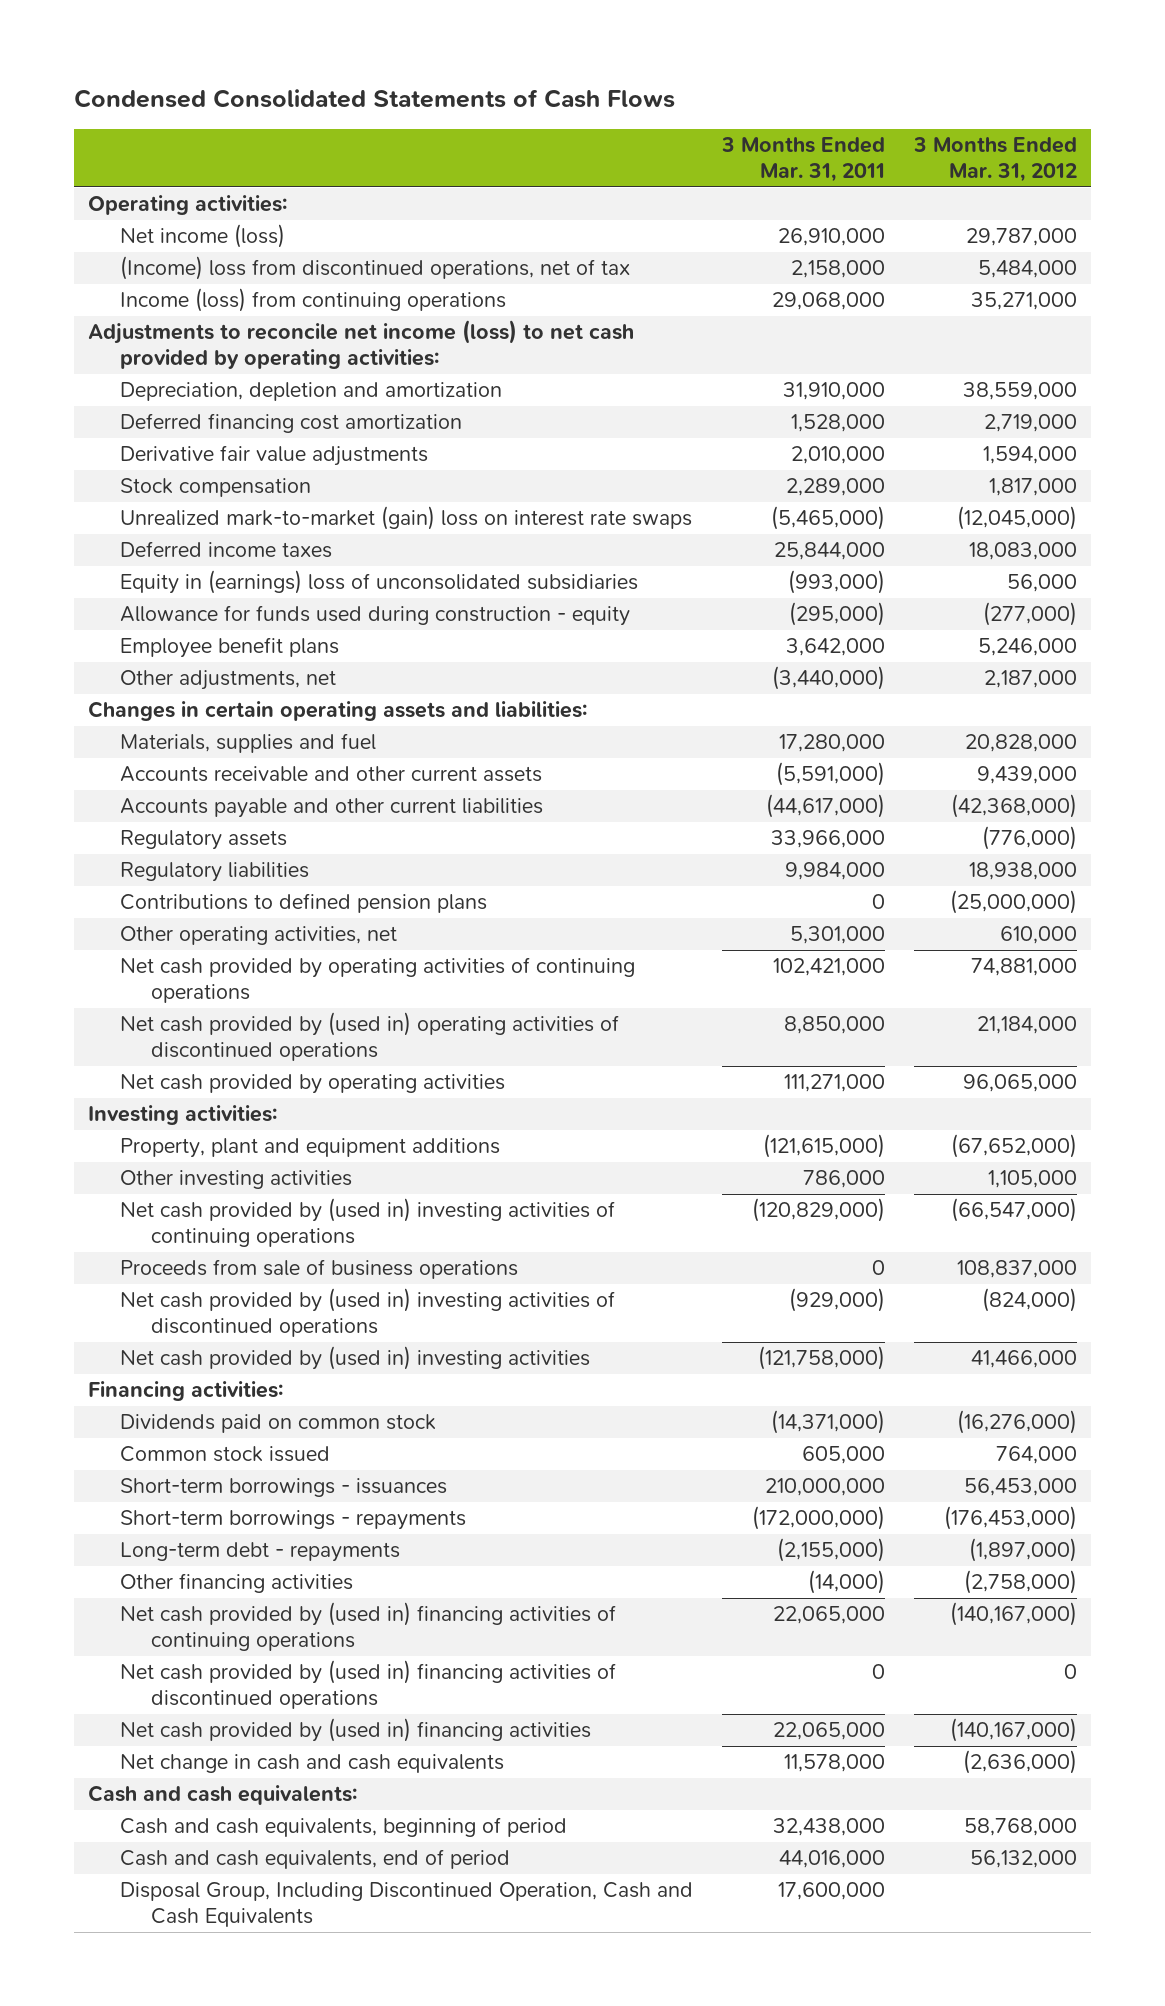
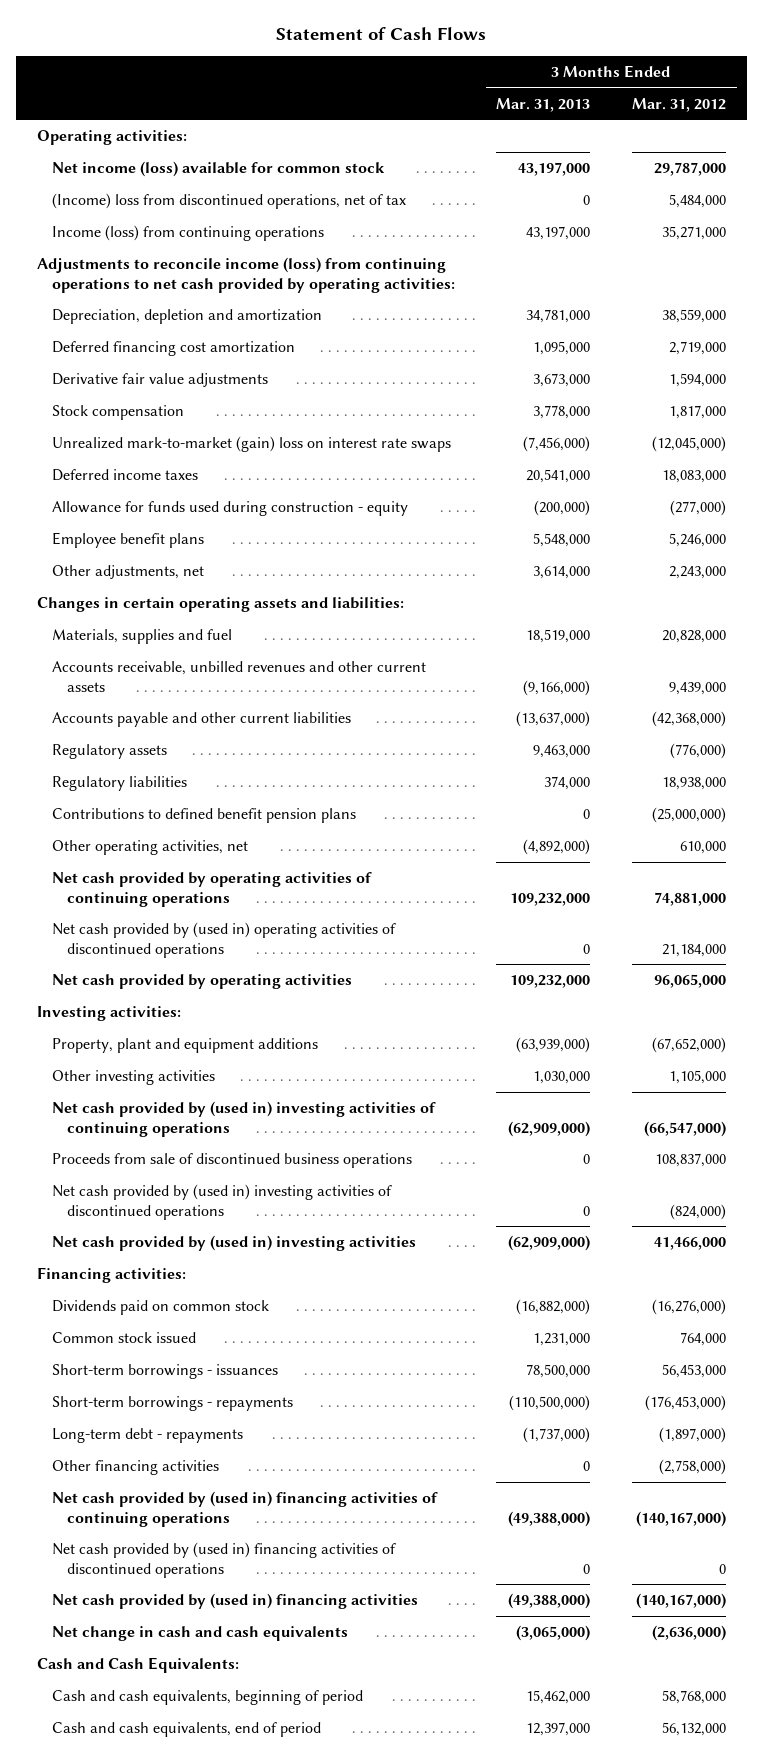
[73,89,675,109] Condensed Consolidated Statements of Cash Flows -> [276,27,487,41] Statement of Cash Flows
[720,137,885,182] 3 Months Ended Mar. 31, 2011 -> none
none -> [496,97,591,112] Mar. 31, 2013
[119,224,285,249] Net income (loss) -> [51,160,385,177] Net income (loss) available for common stock
[88,320,635,370] Adjustments to reconcile net income (loss) to net cash provided by operating activities: -> [36,256,455,293] Adjustments to reconcile income (loss) from continuing operations to net cash provided by operating activities:
[119,570,638,595] Equity in (earnings) loss of unconsolidated subsidiaries -> none
[983,670,1077,689] 2,187,000 -> [669,565,727,579] 2,243,000
[119,766,542,783] Accounts receivable and other current assets -> [51,660,426,692] Accounts receivable, unbilled revenues and other current assets
[119,893,487,914] Contributions to defined pension plans -> [51,807,356,823] Contributions to defined benefit pension plans
[119,1259,518,1280] Proceeds from sale of business operations -> [51,1152,412,1168] Proceeds from sale of discontinued business operations
[88,1785,358,1806] Cash and cash equivalents: -> [36,1656,239,1673] Cash and Cash Equivalents:
[119,1882,693,1928] Disposal Group, Including Discontinued Operation, Cash and Cash Equivalents -> none

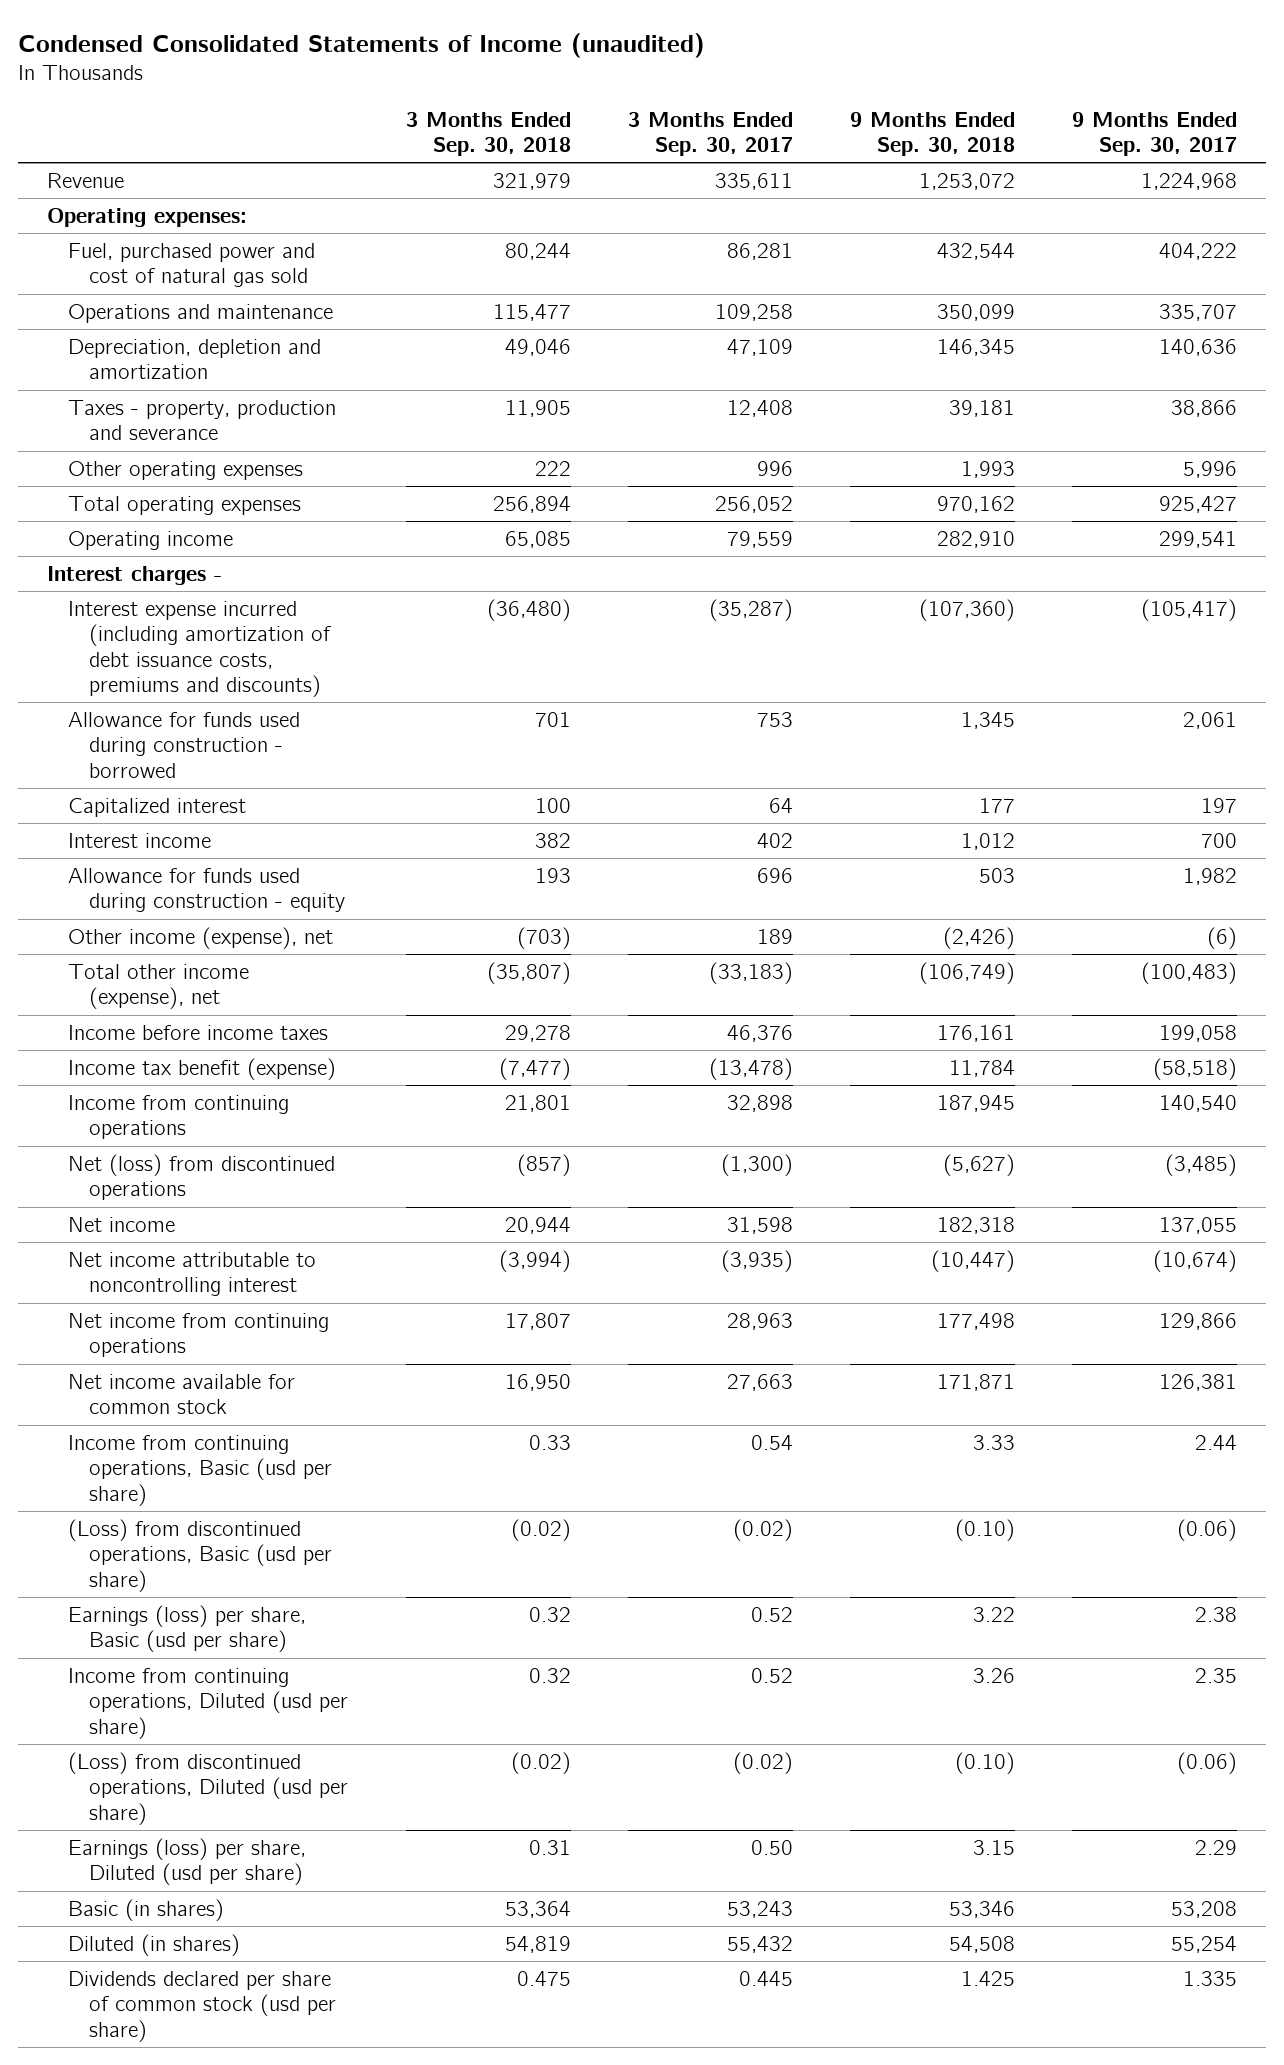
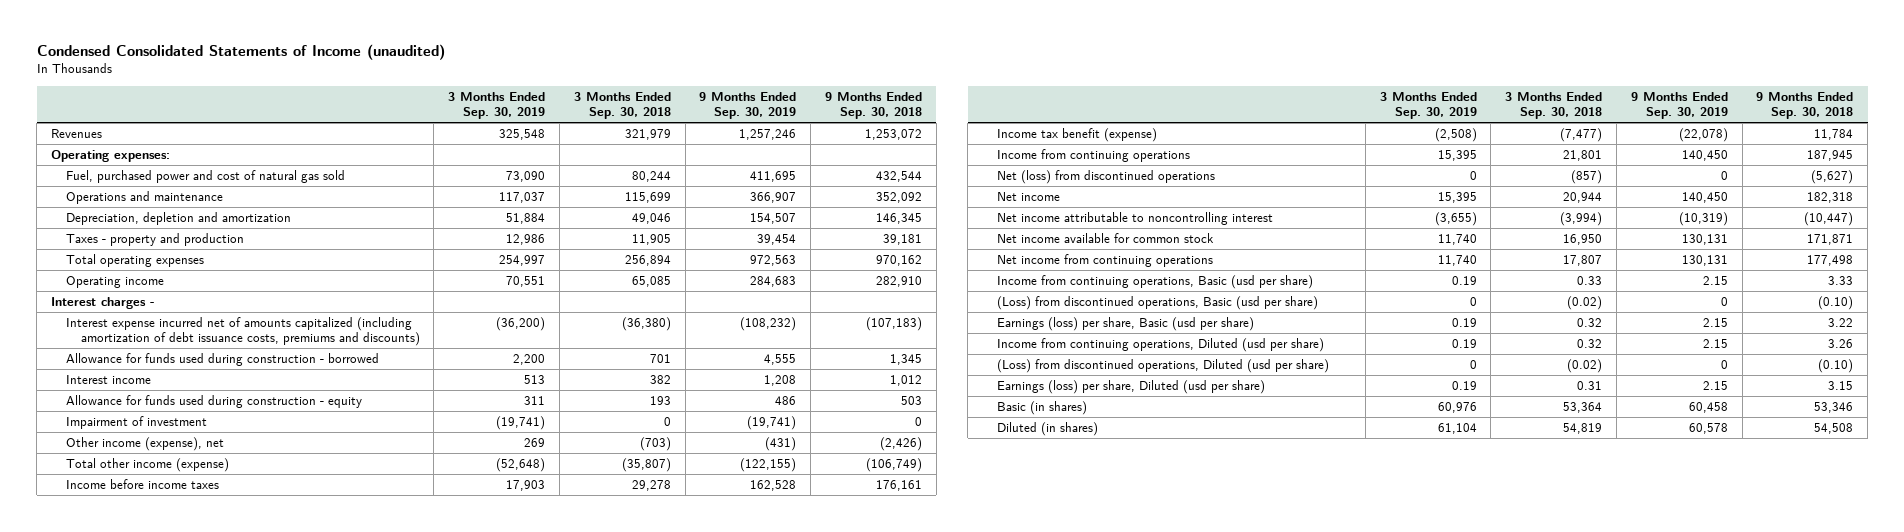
[627,111,793,156] 3 Months Ended Sep. 30, 2017 -> none
[1072,111,1238,156] 9 Months Ended Sep. 30, 2017 -> none
none -> [448,92,546,119] 3 Months Ended Sep. 30, 2019
none -> [699,92,797,119] 9 Months Ended Sep. 30, 2019
[47,173,125,189] Revenue -> [50,129,102,139] Revenues
[492,304,571,322] 115,477 -> [624,192,671,204] 115,699
[937,304,1016,322] 350,099 -> [876,192,923,204] 352,092
[68,461,304,481] Other operating expenses -> none
[68,400,337,441] Taxes - property, production and severance -> [65,233,244,247] Taxes - property and production
[68,601,332,697] Interest expense incurred (including amortization of debt issuance costs, premiums and discounts) -> [65,317,420,346] Interest expense incurred net of amounts capitalized (including amortization of debt issuance costs, premiums and discounts)
[486,599,571,622] (36,480) -> [621,317,671,332] (36,380)
[919,599,1016,622] (107,360) -> [866,317,923,332] (107,183)
[68,798,247,818] Capitalized interest -> none
none -> [65,416,207,430] Impairment of investment
[68,964,250,1010] Total other income (expense), net -> [65,458,229,473] Total other income (expense)
[68,1313,330,1358] Net income from continuing operations -> [997,254,1214,268] Net income from continuing operations
[68,1971,337,2042] Dividends declared per share of common stock (usd per share) -> none

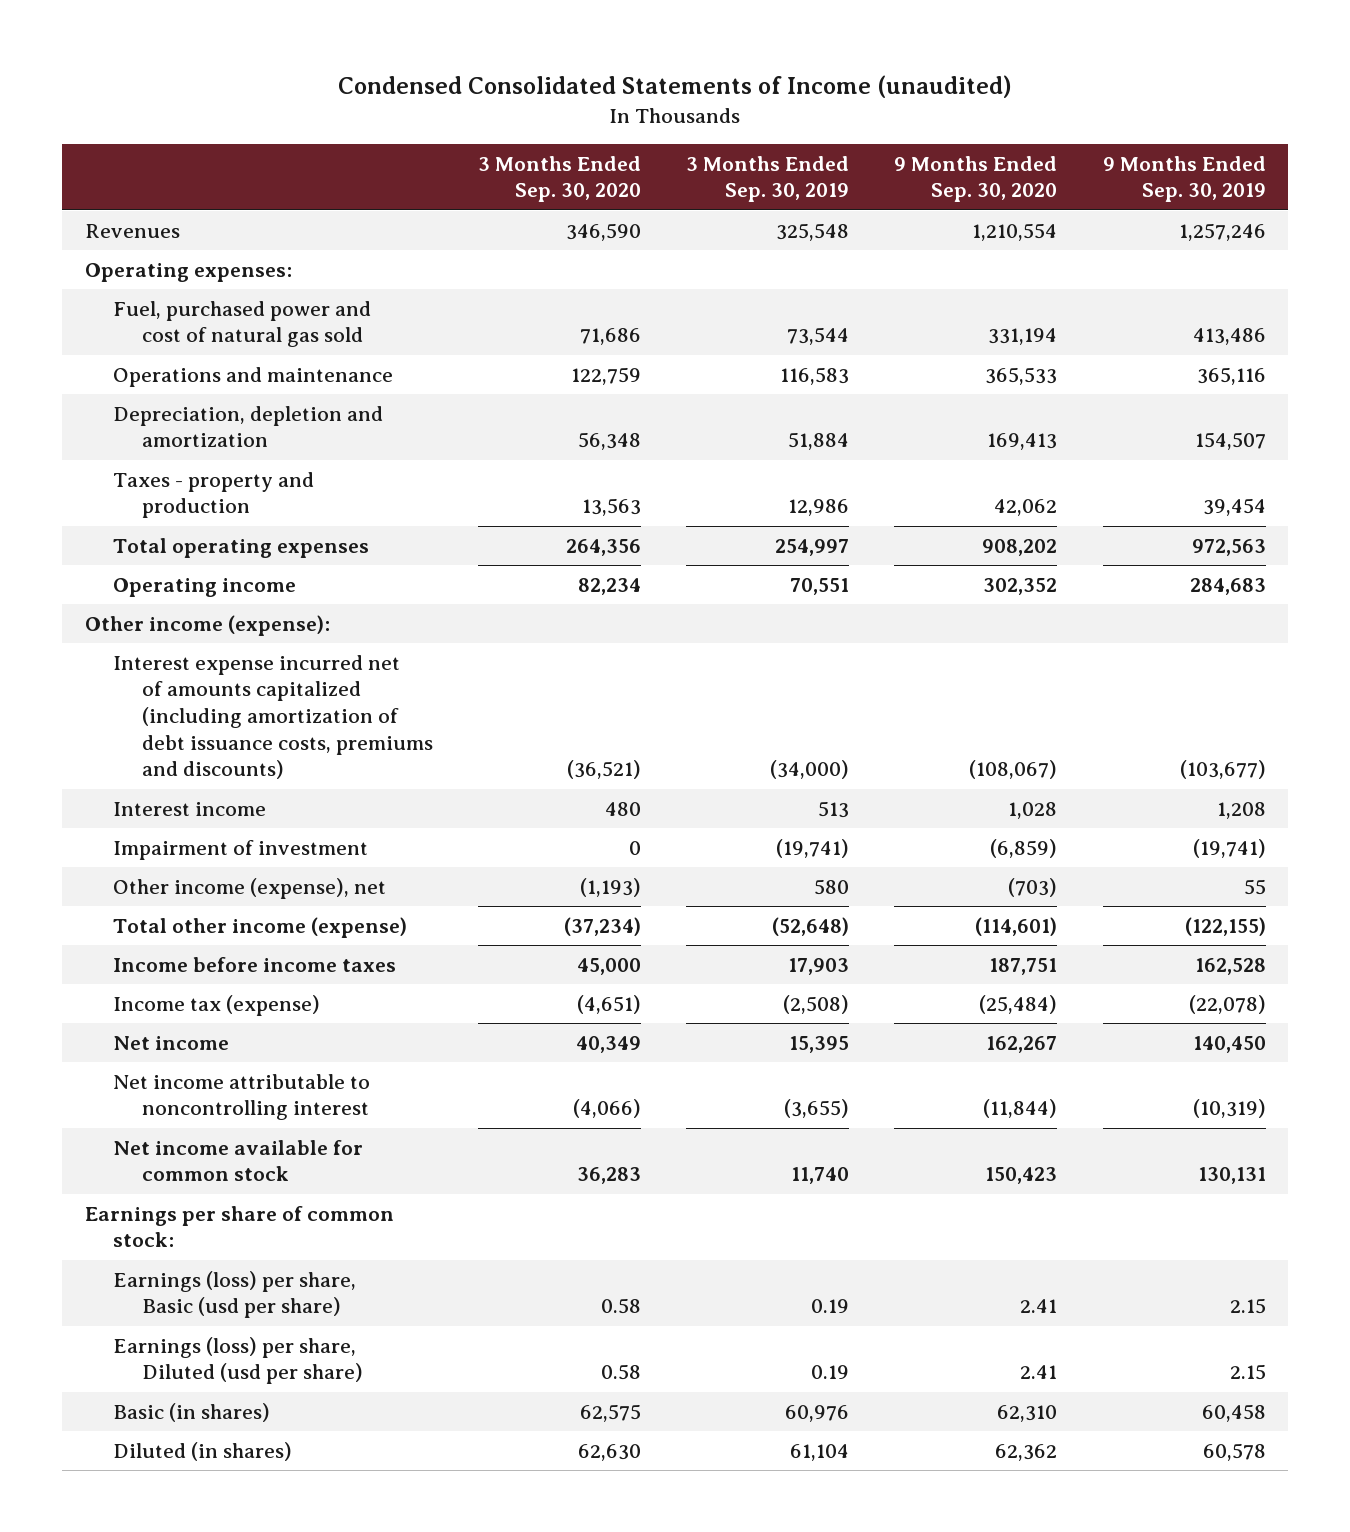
[573,92,671,119] 3 Months Ended Sep. 30, 2018 -> none
[825,92,923,119] 9 Months Ended Sep. 30, 2018 -> none
none -> [478,155,642,203] 3 Months Ended Sep. 30, 2020
none -> [894,155,1058,203] 9 Months Ended Sep. 30, 2020
[506,171,546,183] 73,090 -> [787,327,850,346] 73,544
[750,171,797,183] 411,695 -> [1192,328,1266,346] 413,486
[499,192,546,204] 117,037 -> [780,366,850,385] 116,583
[750,192,797,204] 366,907 -> [1196,366,1266,385] 365,116
[50,297,155,310] Interest charges - -> none
[65,353,379,367] Allowance for funds used during construction - borrowed -> none
none -> [84,614,330,636] Other income (expense):
[496,317,546,332] (36,200) -> [770,760,850,780] (34,000)
[740,317,797,332] (108,232) -> [1179,760,1266,780] (103,677)
[65,395,362,409] Allowance for funds used during construction - equity -> none
[524,438,546,448] 269 -> [814,878,850,895] 580
[765,437,797,452] (431) -> [1243,878,1266,895] 55
[997,149,1191,163] Income from continuing operations -> none
[997,170,1216,185] Net (loss) from discontinued operations -> none
[997,128,1158,143] Income tax benefit (expense) -> [113,994,321,1016] Income tax (expense)
[997,254,1214,268] Net income from continuing operations -> none
[997,275,1314,290] Income from continuing operations, Basic (usd per share) -> none
[997,296,1319,311] (Loss) from discontinued operations, Basic (usd per share) -> none
none -> [84,1205,394,1248] Earnings per share of common stock:
[997,338,1325,353] Income from continuing operations, Diluted (usd per share) -> none
[997,359,1330,374] (Loss) from discontinued operations, Diluted (usd per share) -> none

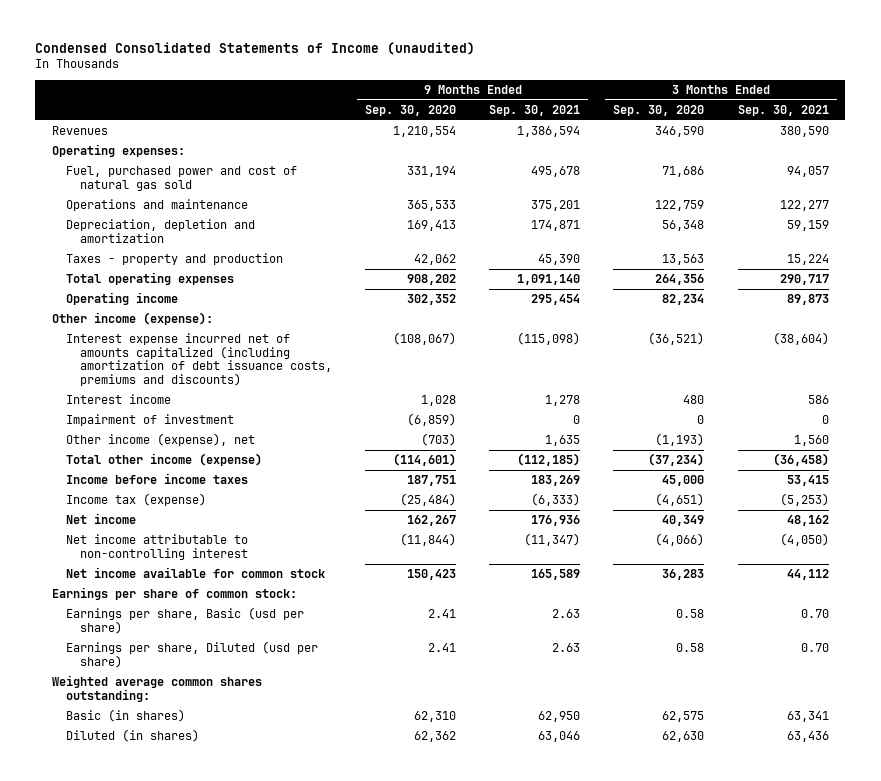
[686,155,850,203] 3 Months Ended Sep. 30, 2019 -> none
[1102,155,1266,203] 9 Months Ended Sep. 30, 2019 -> none
none -> [489,104,581,116] Sep. 30, 2021
none -> [737,104,829,116] Sep. 30, 2021
[113,1073,371,1121] Net income attributable to noncontrolling interest -> [65,534,248,560] Net income attributable to non-controlling interest
[113,1270,357,1319] Earnings (loss) per share, Basic (usd per share) -> [65,607,304,634] Earnings per share, Basic (usd per share)
[113,1336,363,1385] Earnings (loss) per share, Diluted (usd per share) -> [65,641,318,668] Earnings per share, Diluted (usd per share)
none -> [52,675,263,702] Weighted average common shares outstanding:

